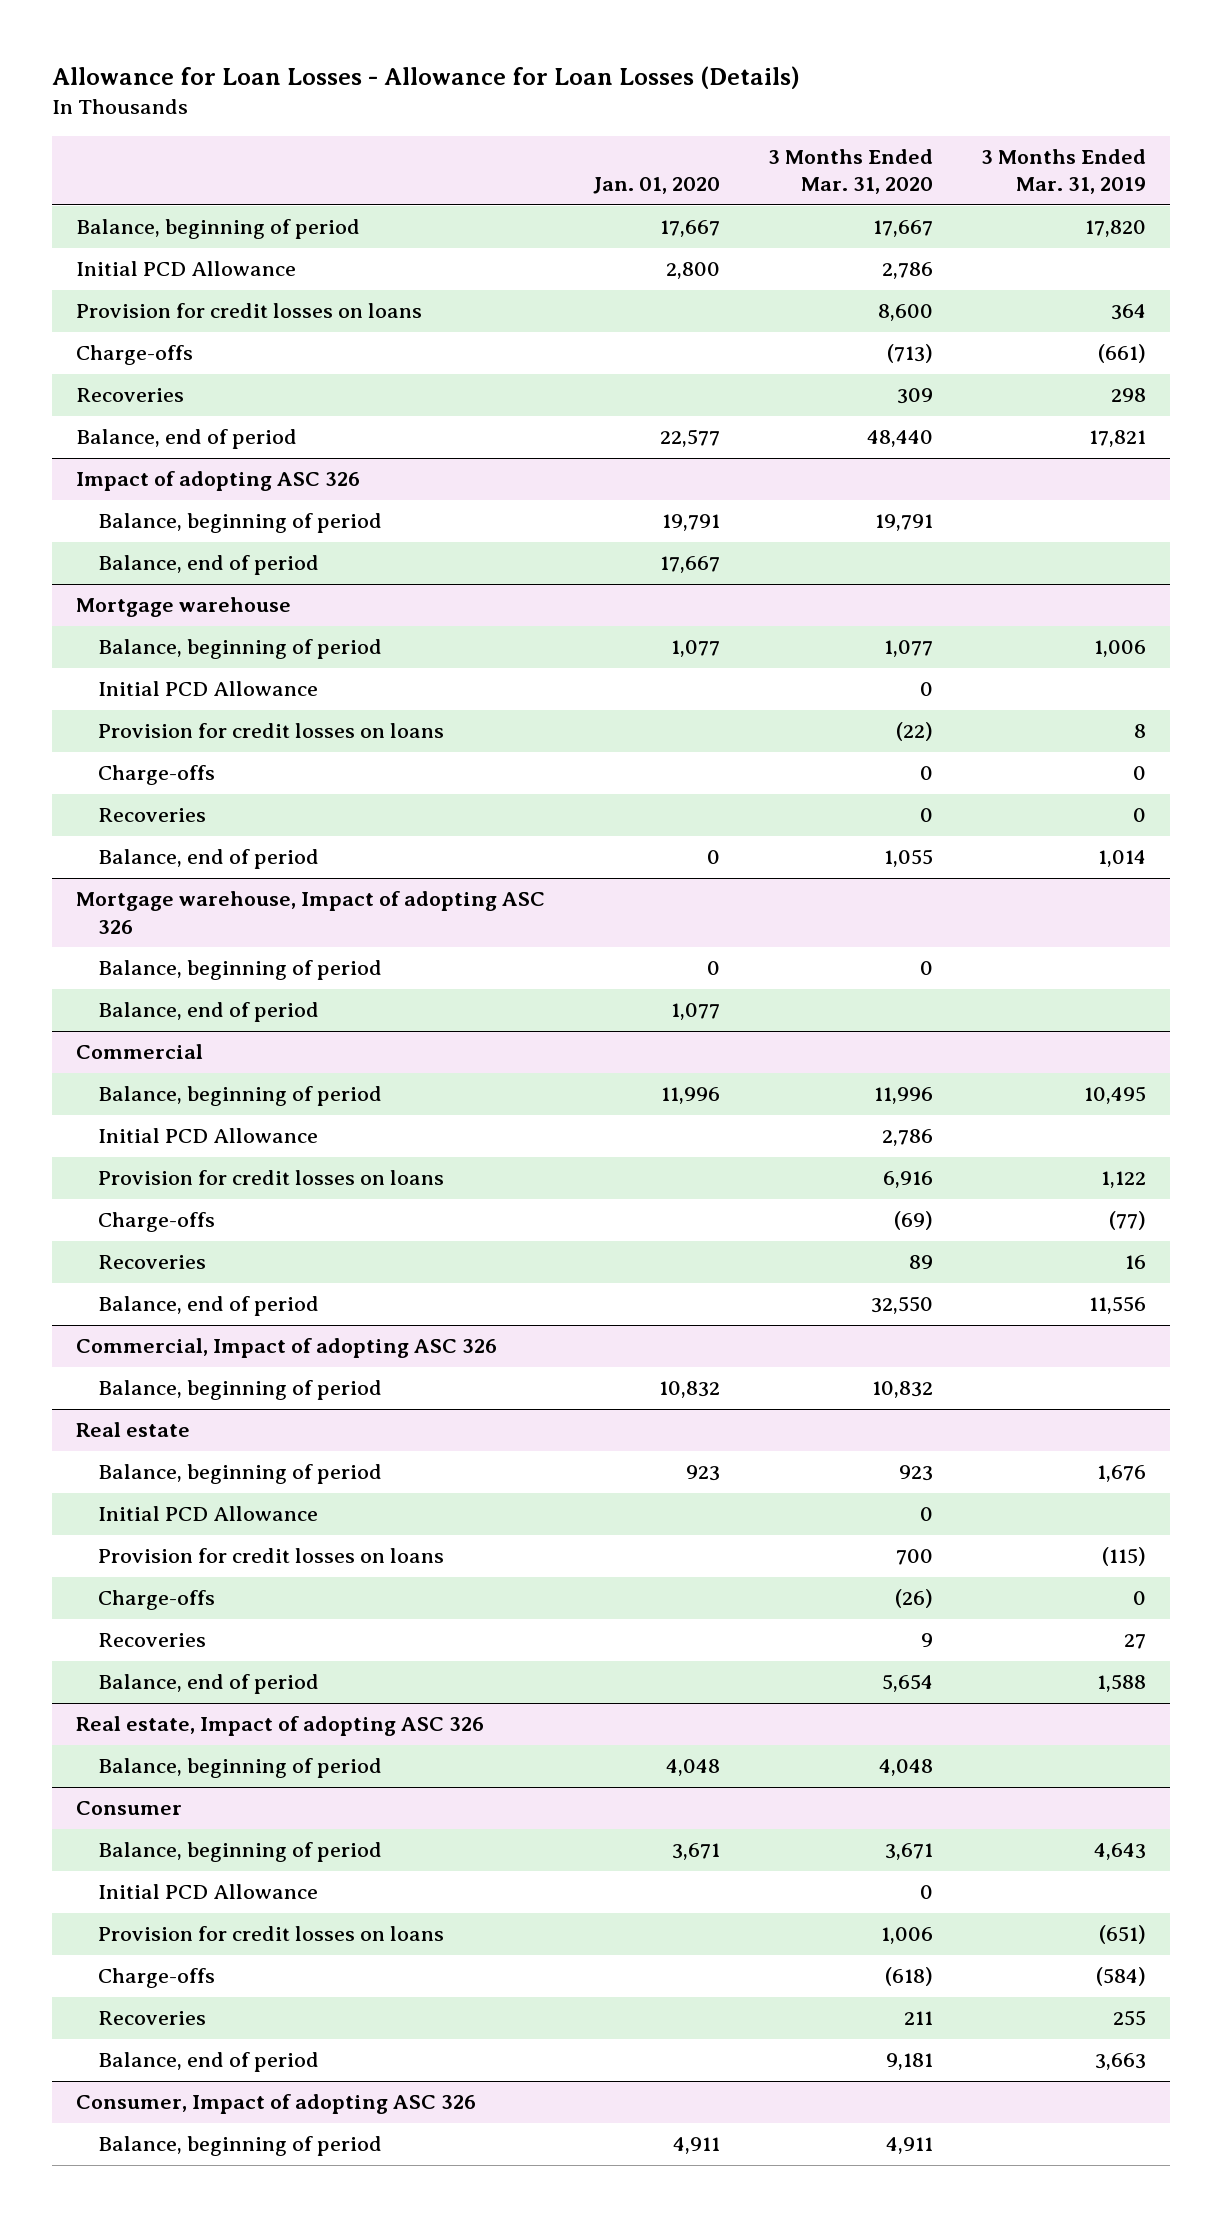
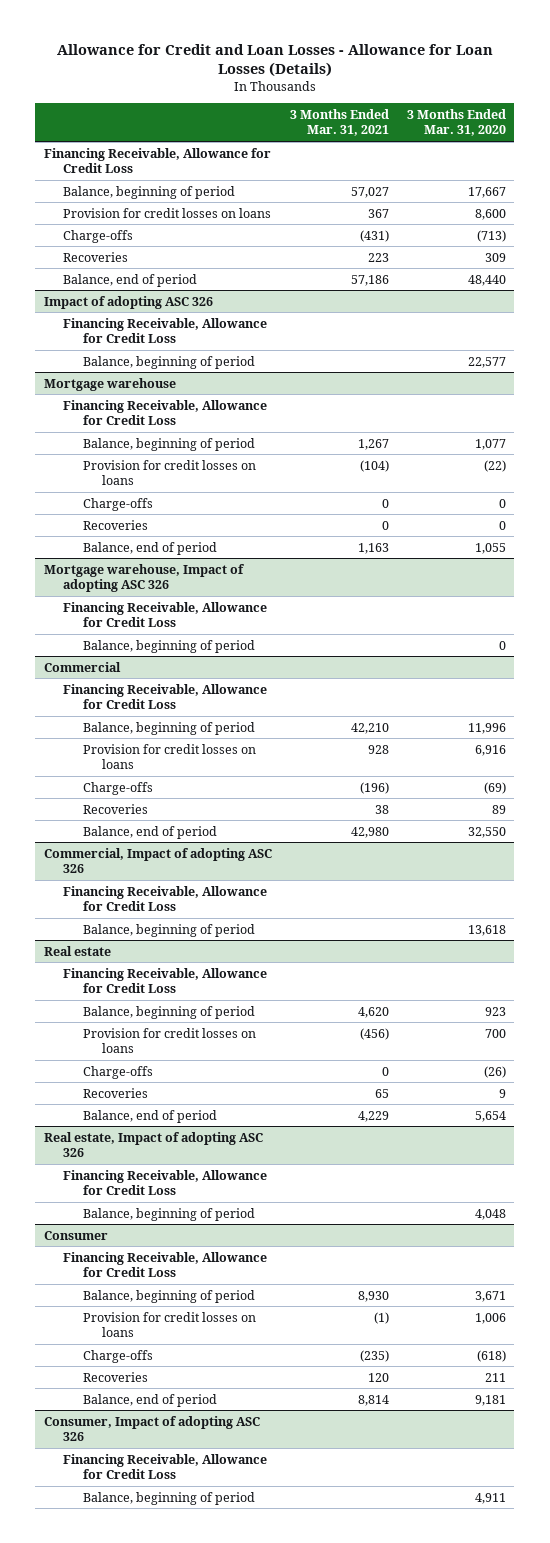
[52,66,801,90] Allowance for Loan Losses - Allowance for Loan Losses (Details) -> [56,43,493,77] Allowance for Credit and Loan Losses - Allowance for Loan Losses (Details)
[593,177,721,195] Jan. 01, 2020 -> none
[981,148,1147,195] 3 Months Ended Mar. 31, 2019 -> none
none -> [289,108,389,137] 3 Months Ended Mar. 31, 2021
none -> [44,147,272,174] Financing Receivable, Allowance for Credit Loss
[76,261,297,277] Initial PCD Allowance -> none
[98,555,320,576] Balance, end of period -> none
none -> [63,317,268,344] Financing Receivable, Allowance for Credit Loss
[875,514,934,532] 19,791 -> [467,356,506,368] 22,577
none -> [63,399,268,426] Financing Receivable, Allowance for Credit Loss
[98,681,319,697] Initial PCD Allowance -> none
none -> [63,601,268,628] Financing Receivable, Allowance for Credit Loss
[98,1002,320,1023] Balance, end of period -> none
none -> [63,683,268,710] Financing Receivable, Allowance for Credit Loss
[98,1128,319,1144] Initial PCD Allowance -> none
none -> [63,885,268,912] Financing Receivable, Allowance for Credit Loss
[872,1381,934,1399] 10,832 -> [467,924,506,936] 13,618
none -> [63,967,268,994] Financing Receivable, Allowance for Credit Loss
[98,1506,319,1522] Initial PCD Allowance -> none
none -> [63,1169,268,1196] Financing Receivable, Allowance for Credit Loss
none -> [63,1251,268,1278] Financing Receivable, Allowance for Credit Loss
[98,1884,319,1900] Initial PCD Allowance -> none
none -> [63,1453,268,1480] Financing Receivable, Allowance for Credit Loss

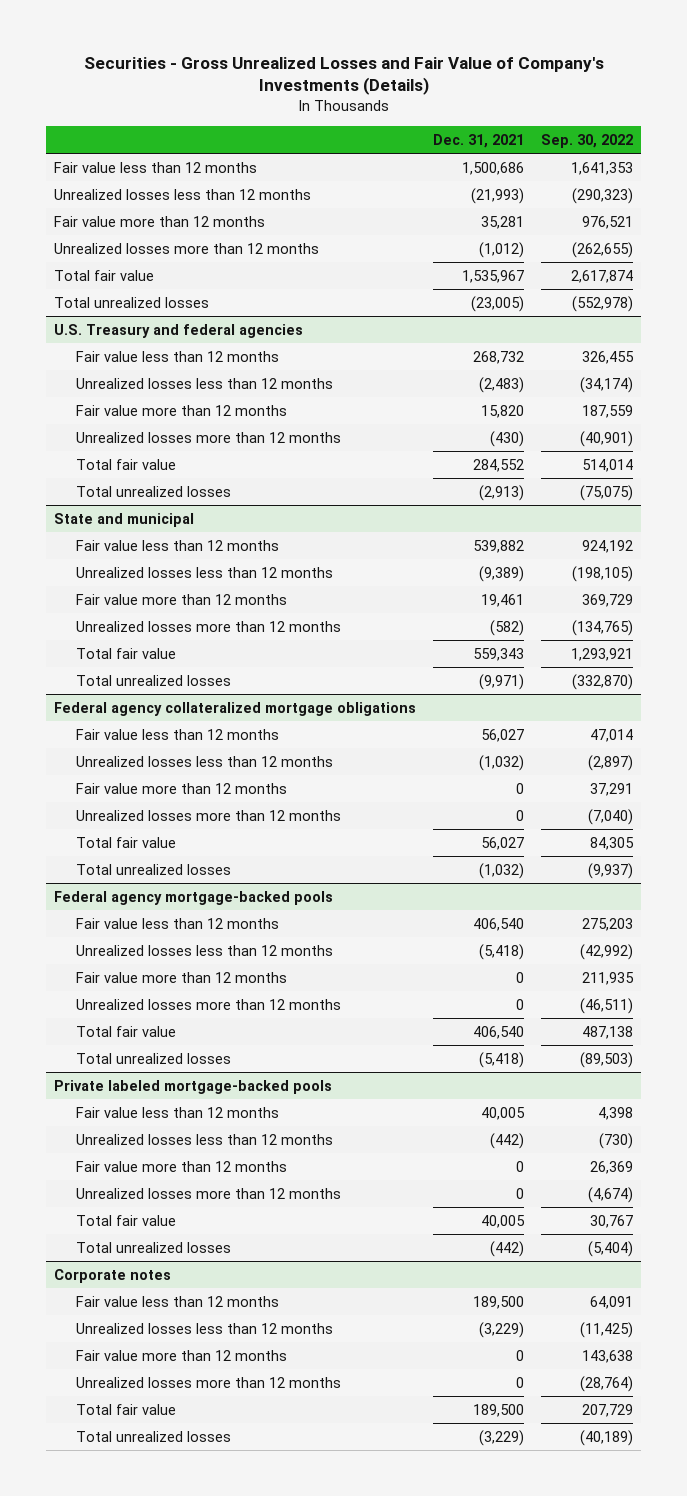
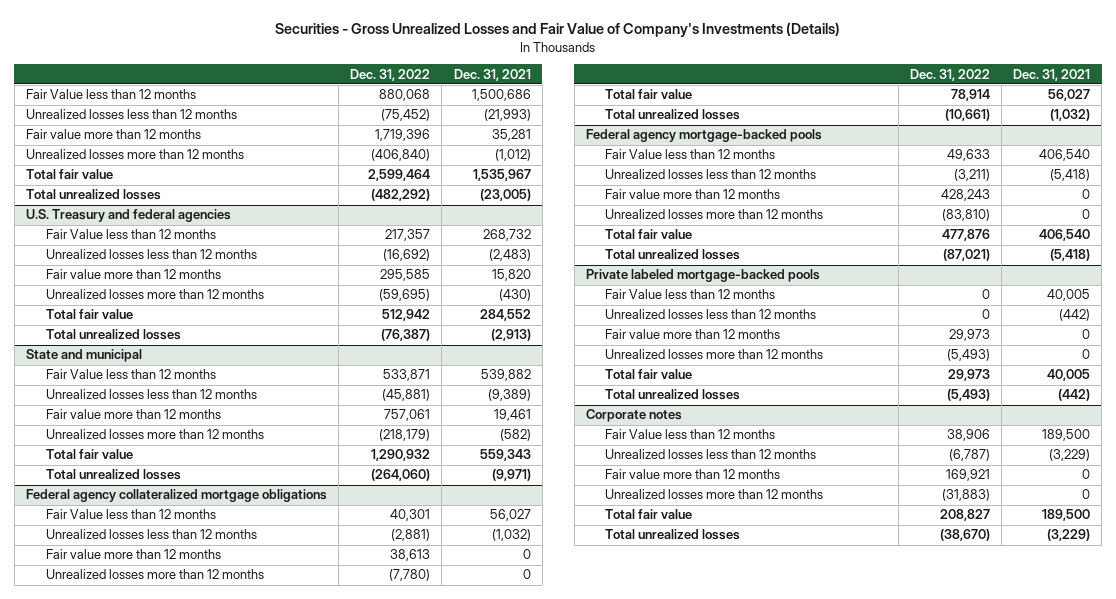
[540,133,633,148] Sep. 30, 2022 -> none
none -> [350,68,431,81] Dec. 31, 2022
[54,161,258,173] Fair value less than 12 months -> [26,89,197,100] Fair Value less than 12 months
[75,350,279,362] Fair value less than 12 months -> [45,229,216,240] Fair Value less than 12 months
[75,539,279,551] Fair value less than 12 months -> [45,369,216,380] Fair Value less than 12 months
[75,728,279,740] Fair value less than 12 months -> [45,509,216,520] Fair Value less than 12 months
[75,917,279,929] Fair value less than 12 months -> [605,149,776,160] Fair Value less than 12 months
[75,1106,279,1118] Fair value less than 12 months -> [605,289,776,300] Fair Value less than 12 months
[75,1295,279,1307] Fair value less than 12 months -> [605,429,776,440] Fair Value less than 12 months

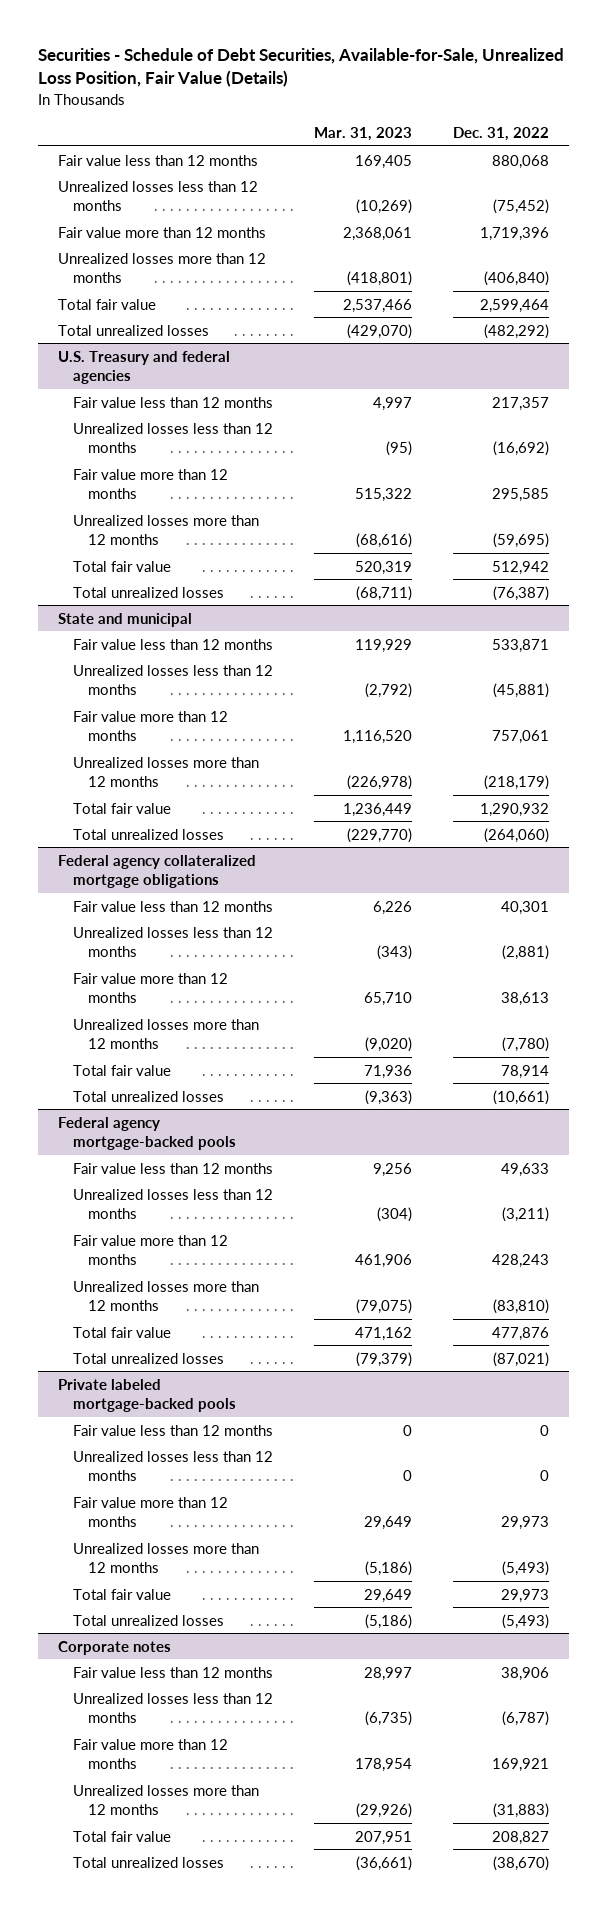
[275,22,841,38] Securities - Gross Unrealized Losses and Fair Value of Company's Investments (Details) -> [37,48,564,88] Securities - Schedule of Debt Securities, Available-for-Sale, Unrealized Loss Position, Fair Value (Details)
[453,68,531,81] Dec. 31, 2021 -> none
none -> [314,127,413,142] Mar. 31, 2023
[26,89,197,100] Fair Value less than 12 months -> [58,154,259,166] Fair value less than 12 months
[45,229,216,240] Fair Value less than 12 months -> [73,396,274,408] Fair value less than 12 months
[45,369,216,380] Fair Value less than 12 months -> [73,638,274,650] Fair value less than 12 months
[45,509,216,520] Fair Value less than 12 months -> [73,900,274,912] Fair value less than 12 months
[605,149,776,160] Fair Value less than 12 months -> [73,1162,274,1174] Fair value less than 12 months
[605,289,776,300] Fair Value less than 12 months -> [73,1424,274,1436] Fair value less than 12 months
[605,429,776,440] Fair Value less than 12 months -> [73,1666,274,1678] Fair value less than 12 months

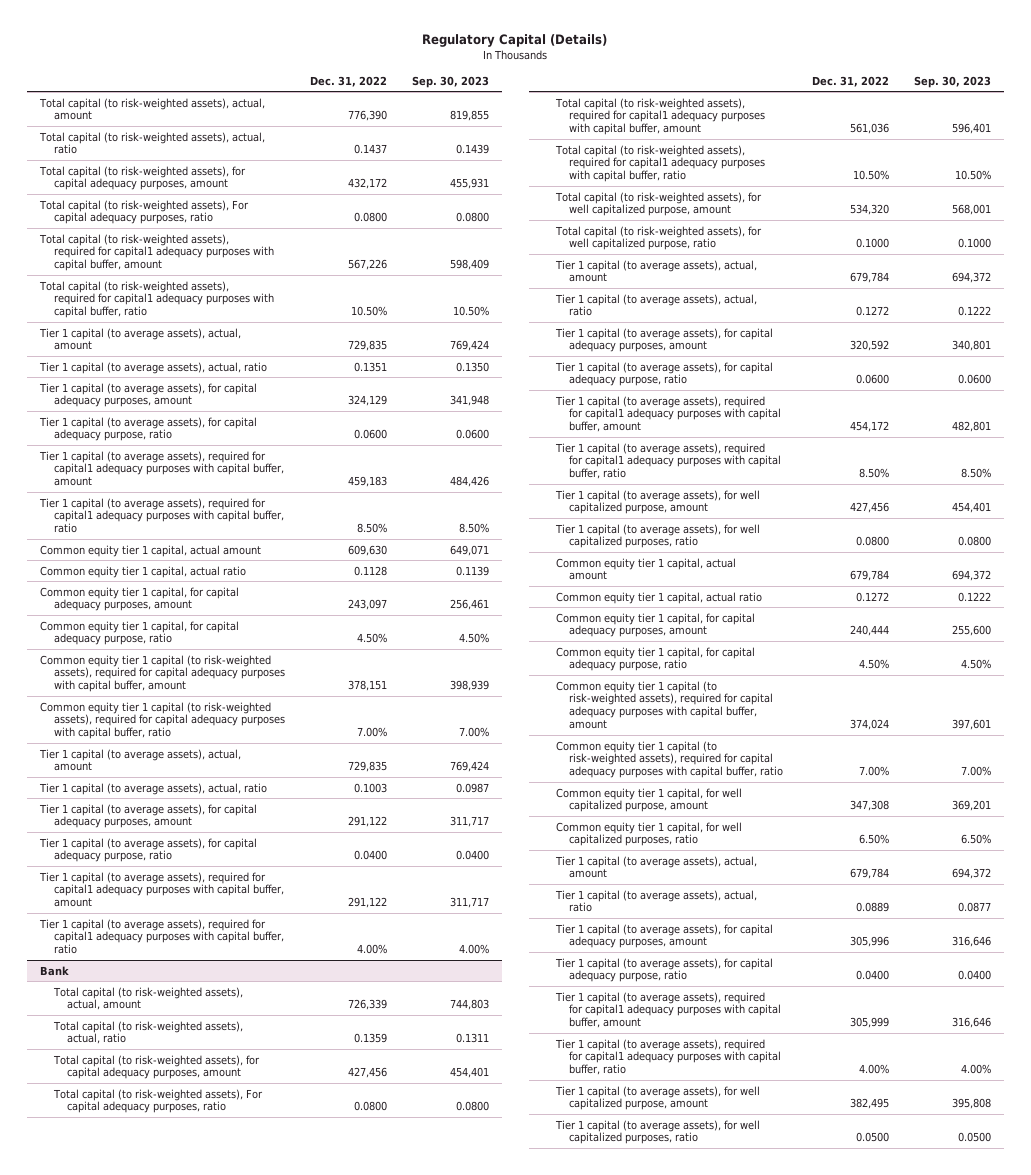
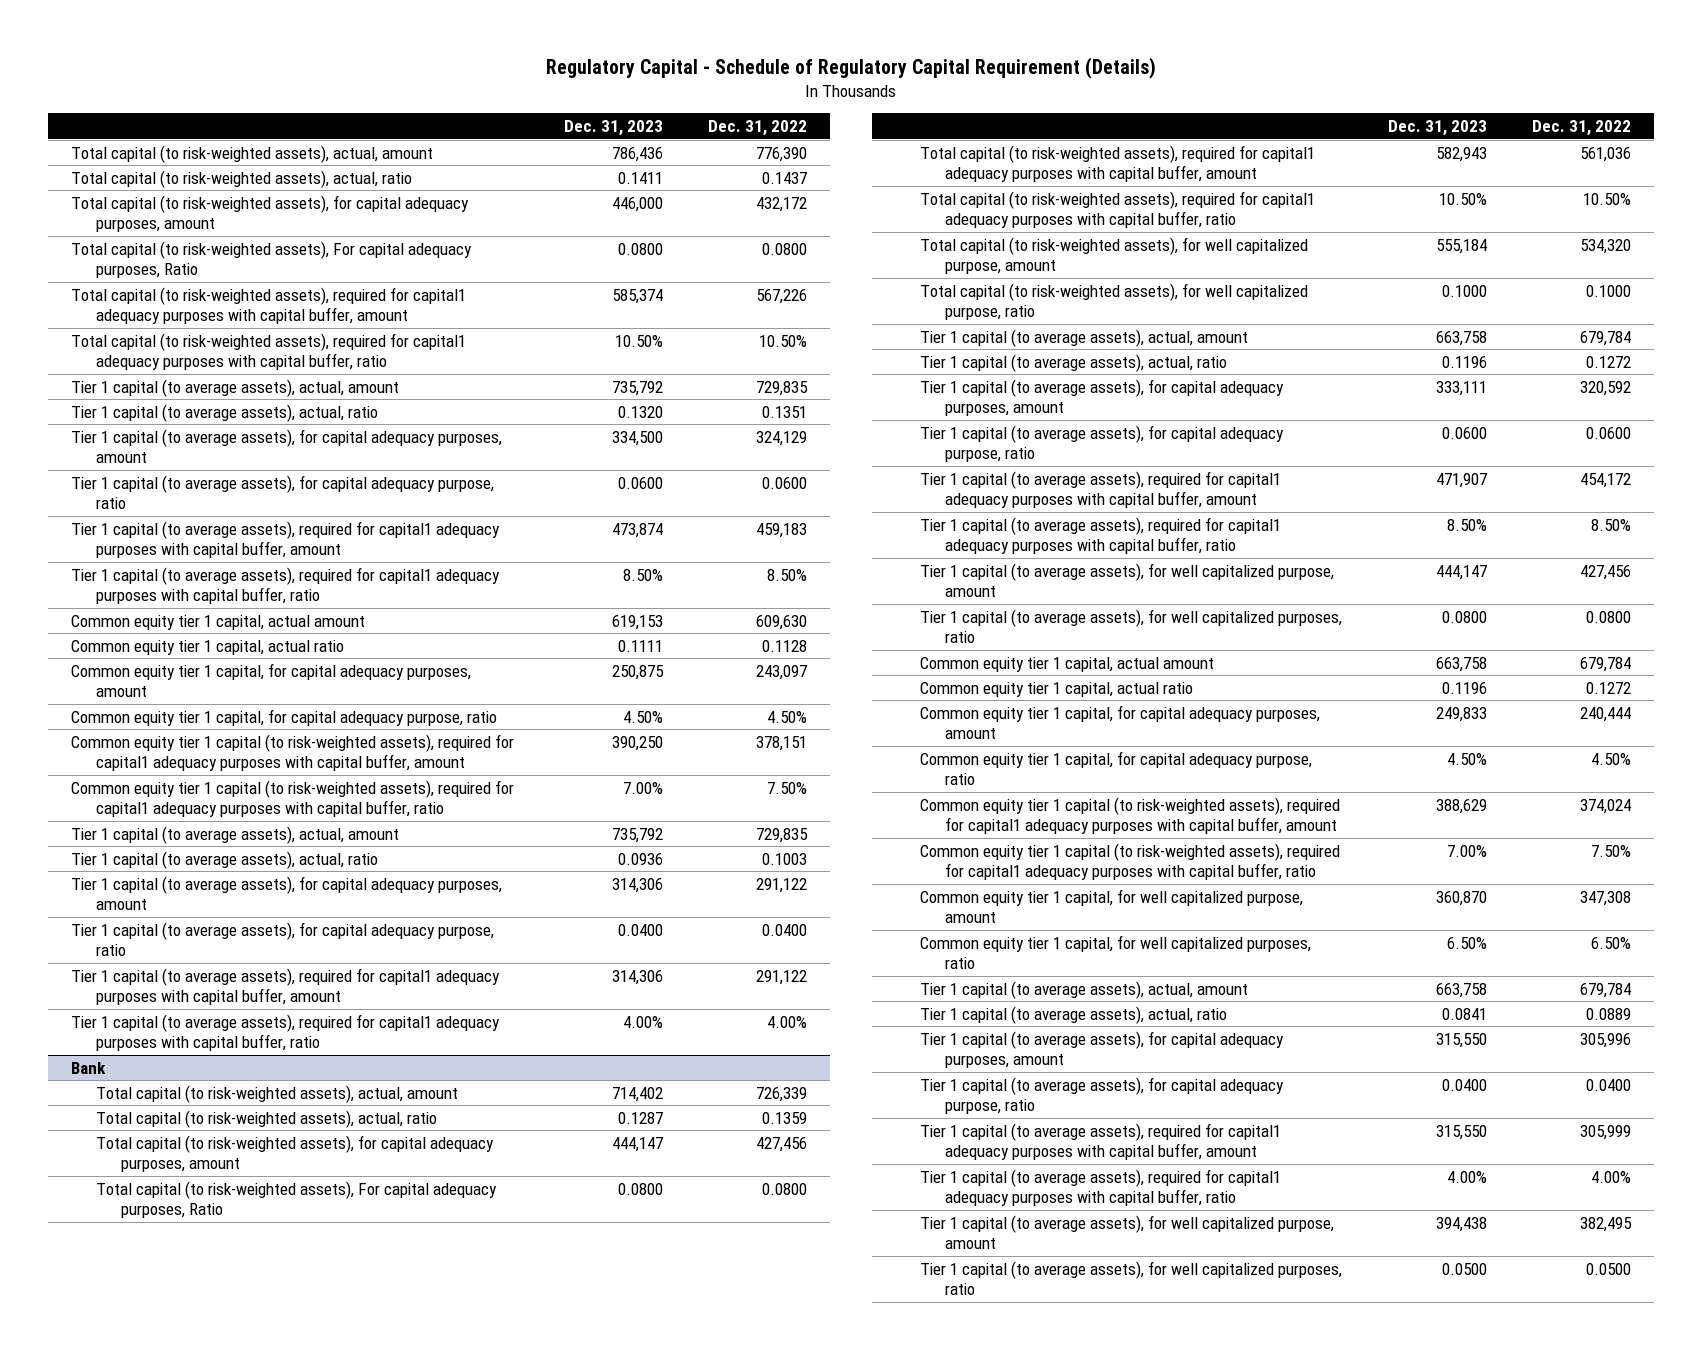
[422,34,608,48] Regulatory Capital (Details) -> [546,57,1157,80] Regulatory Capital - Schedule of Regulatory Capital Requirement (Details)
[412,75,490,88] Sep. 30, 2023 -> none
none -> [563,120,663,137] Dec. 31, 2023
[38,199,249,225] Total capital (to risk-weighted assets), For capital adequacy purposes, ratio -> [70,240,472,278] Total capital (to risk-weighted assets), For capital adequacy purposes, Ratio
[39,654,285,693] Common equity tier 1 capital (to risk-weighted assets), required for capital adequacy purposes with capital buffer, amount -> [70,733,514,771] Common equity tier 1 capital (to risk-weighted assets), required for capital1 adequacy purposes with capital buffer, amount
[39,701,285,740] Common equity tier 1 capital (to risk-weighted assets), required for capital adequacy purposes with capital buffer, ratio -> [70,779,514,817] Common equity tier 1 capital (to risk-weighted assets), required for capital1 adequacy purposes with capital buffer, ratio
[356,727,387,738] 7.00% -> [767,781,808,794] 7.50%
[52,1088,263,1114] Total capital (to risk-weighted assets), For capital adequacy purposes, ratio -> [95,1180,497,1218] Total capital (to risk-weighted assets), For capital adequacy purposes, Ratio
[555,680,774,730] Common equity tier 1 capital (to risk-weighted assets), required for capital adequacy purposes with capital buffer, amount -> [919,796,1340,834] Common equity tier 1 capital (to risk-weighted assets), required for capital1 adequacy purposes with capital buffer, amount
[555,740,784,779] Common equity tier 1 capital (to risk-weighted assets), required for capital adequacy purposes with capital buffer, ratio -> [919,842,1340,880] Common equity tier 1 capital (to risk-weighted assets), required for capital1 adequacy purposes with capital buffer, ratio
[858,766,889,777] 7.00% -> [1591,844,1632,857] 7.50%

